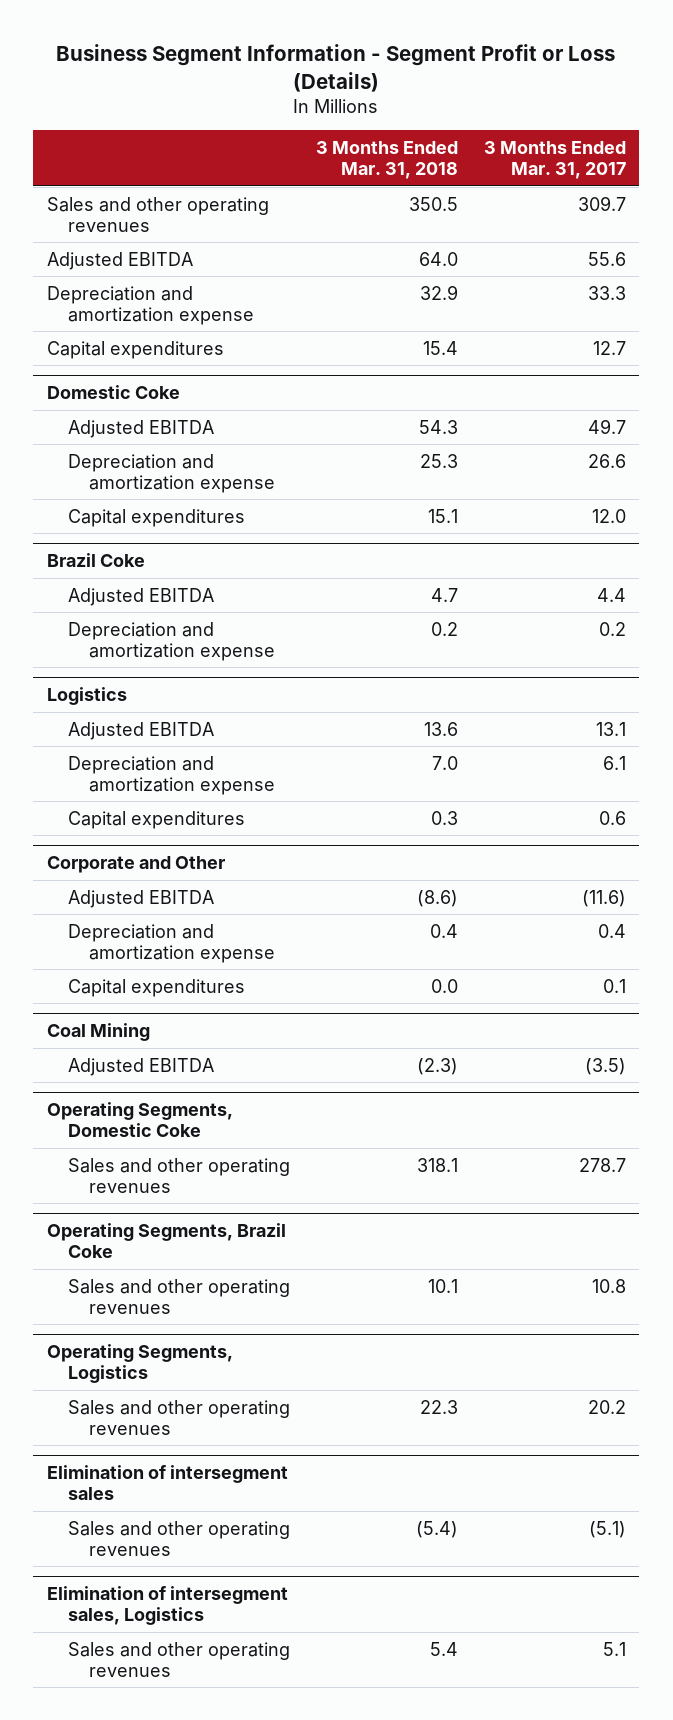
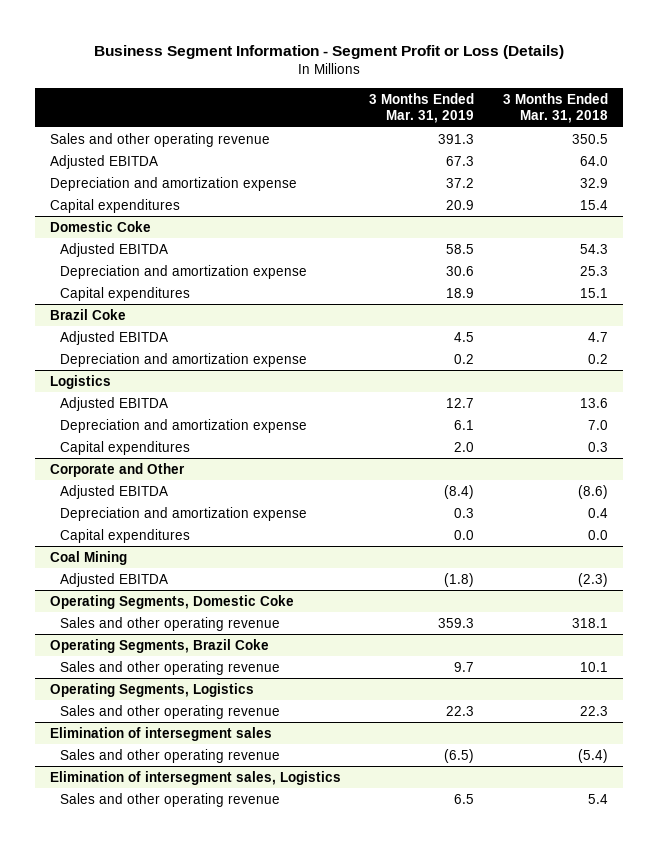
[484,141,627,180] 3 Months Ended Mar. 31, 2017 -> none
none -> [369,92,475,124] 3 Months Ended Mar. 31, 2019
[46,196,269,232] Sales and other operating revenues -> [49,132,270,147] Sales and other operating revenue
[67,1157,290,1193] Sales and other operating revenues -> [59,616,280,631] Sales and other operating revenue
[67,1278,290,1314] Sales and other operating revenues -> [59,660,280,675] Sales and other operating revenue
[67,1399,290,1435] Sales and other operating revenues -> [59,704,280,719] Sales and other operating revenue
[67,1520,290,1556] Sales and other operating revenues -> [59,748,280,763] Sales and other operating revenue
[67,1641,290,1677] Sales and other operating revenues -> [59,792,280,807] Sales and other operating revenue

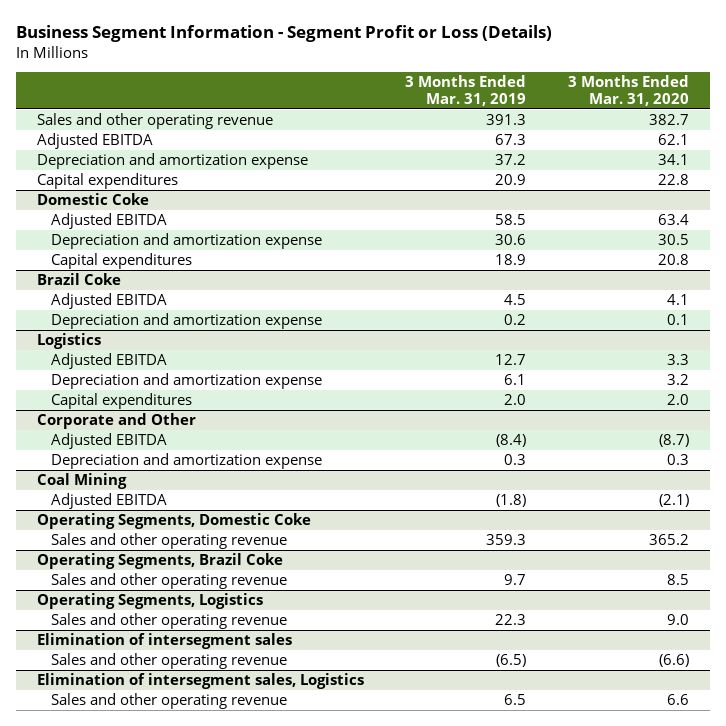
[503,92,609,124] 3 Months Ended Mar. 31, 2018 -> none
none -> [568,75,690,106] 3 Months Ended Mar. 31, 2020
[59,528,190,543] Capital expenditures -> none

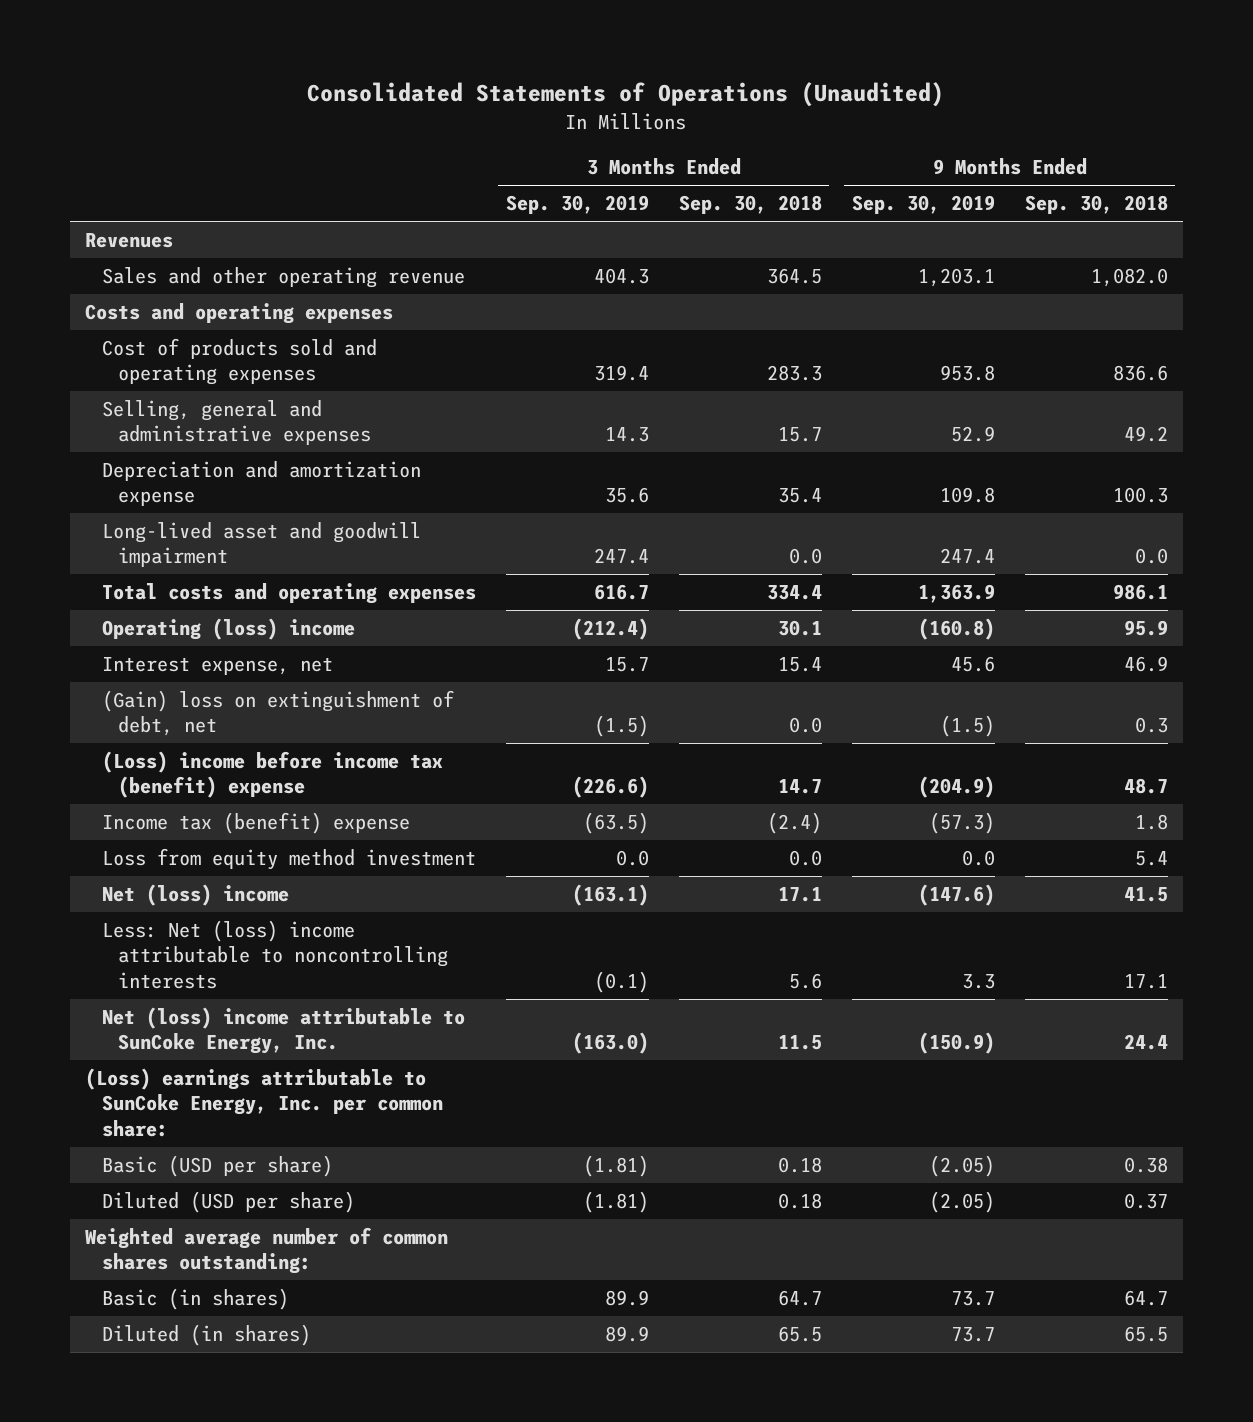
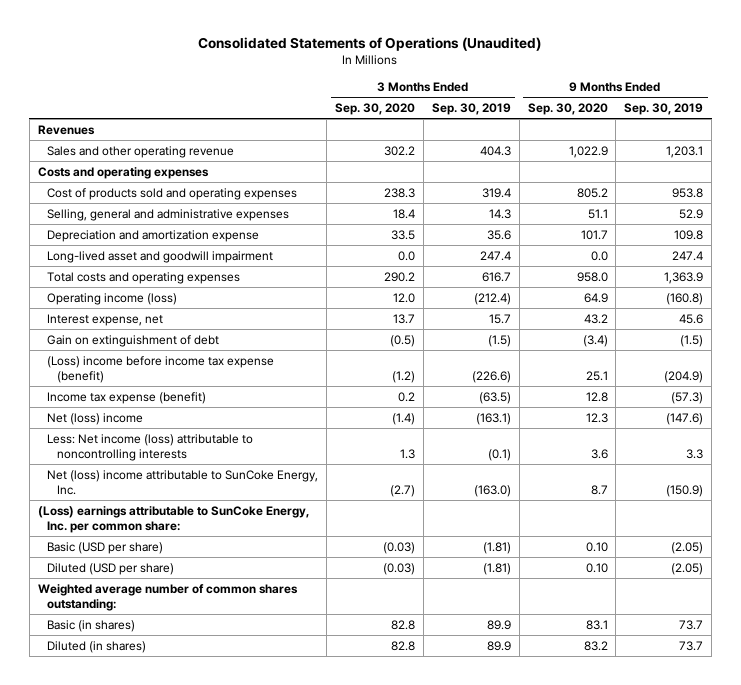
[678,195,822,215] Sep. 30, 2018 -> none
[1024,195,1168,215] Sep. 30, 2018 -> none
none -> [335,102,416,115] Sep. 30, 2020
none -> [527,102,608,115] Sep. 30, 2020
[101,618,355,641] Operating (loss) income -> [47,292,178,305] Operating income (loss)
[101,848,476,871] Loss from equity method investment -> none
[101,690,454,737] (Gain) loss on extinguishment of debt, net -> [47,334,220,347] Gain on extinguishment of debt
[101,751,443,799] (Loss) income before income tax (benefit) expense -> [47,355,275,383] (Loss) income before income tax expense (benefit)
[101,812,410,835] Income tax (benefit) expense -> [47,391,207,404] Income tax expense (benefit)
[101,920,449,989] Less: Net (loss) income attributable to noncontrolling interests -> [47,433,254,461] Less: Net income (loss) attributable to noncontrolling interests

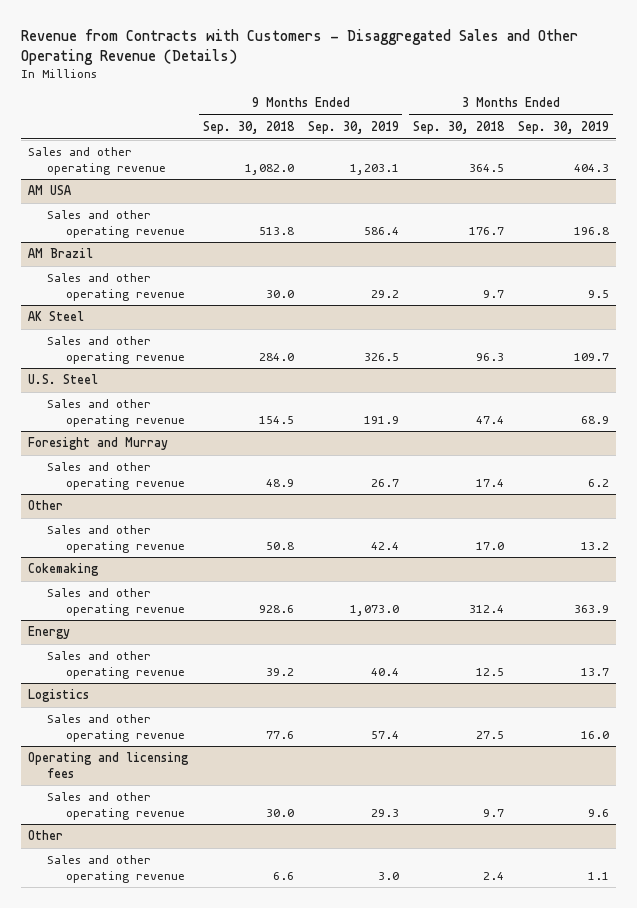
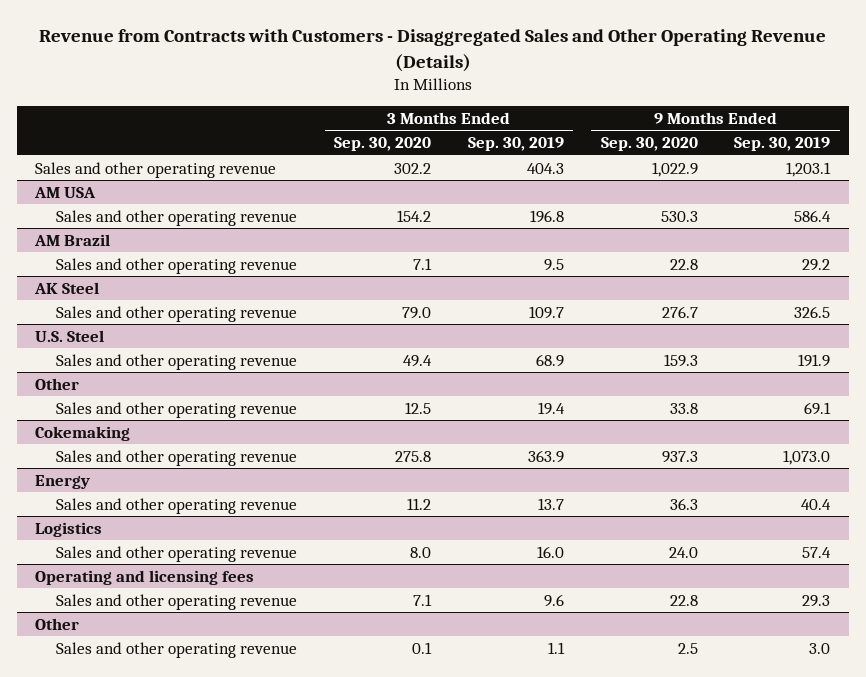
[202,121,295,135] Sep. 30, 2018 -> none
[412,121,505,135] Sep. 30, 2018 -> none
none -> [334,137,432,152] Sep. 30, 2020
none -> [600,137,698,152] Sep. 30, 2020
[28,437,169,451] Foresight and Murray -> none
[47,462,186,490] Sales and other operating revenue -> none
[370,541,399,550] 42.4 -> [804,401,832,415] 69.1
[581,541,610,550] 13.2 -> [537,401,565,415] 19.4

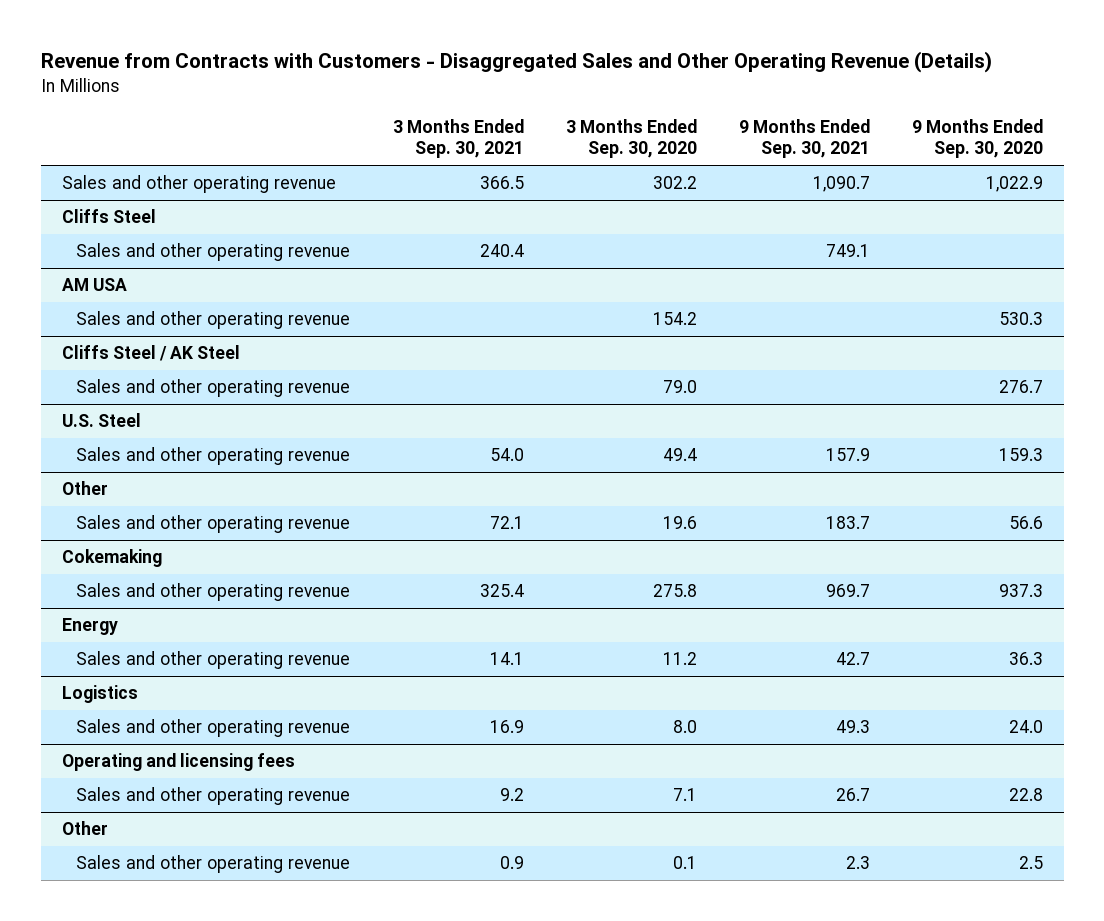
[467,137,564,152] Sep. 30, 2019 -> none
[734,137,831,152] Sep. 30, 2019 -> none
none -> [392,118,524,159] 3 Months Ended Sep. 30, 2021
none -> [738,118,870,159] 9 Months Ended Sep. 30, 2021
none -> [61,209,156,224] Cliffs Steel
none -> [76,243,351,262] Sales and other operating revenue
[34,233,111,246] AM Brazil -> none
[56,257,298,274] Sales and other operating revenue -> none
[34,281,100,294] AK Steel -> [61,345,240,362] Cliffs Steel / AK Steel
[405,401,432,414] 12.5 -> [662,516,697,530] 19.6
[669,402,698,414] 33.8 -> [1008,516,1043,530] 56.6

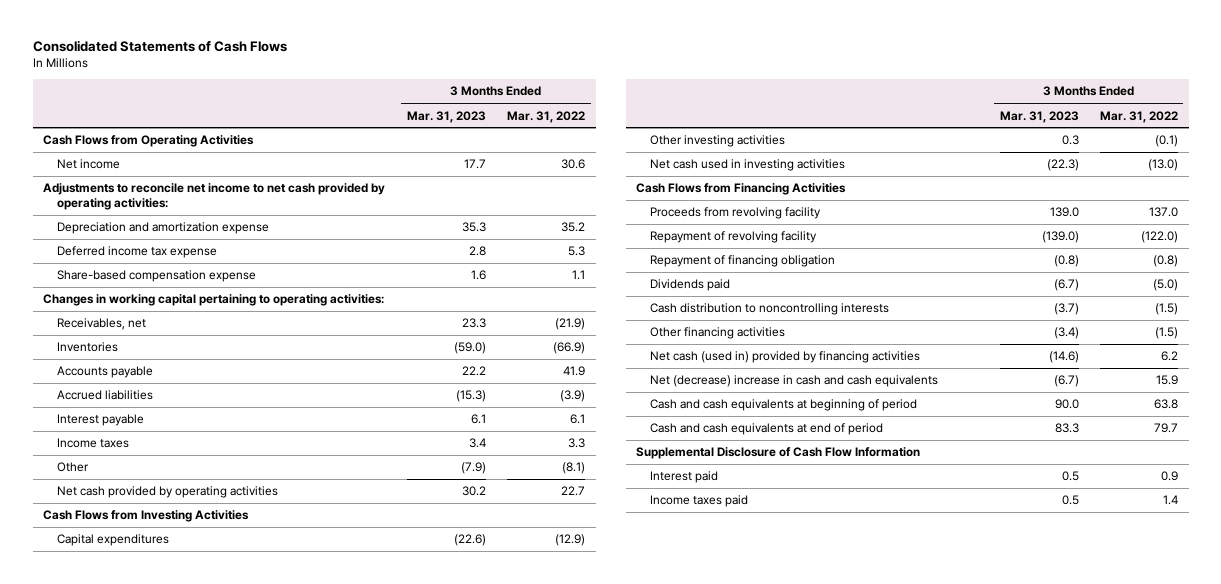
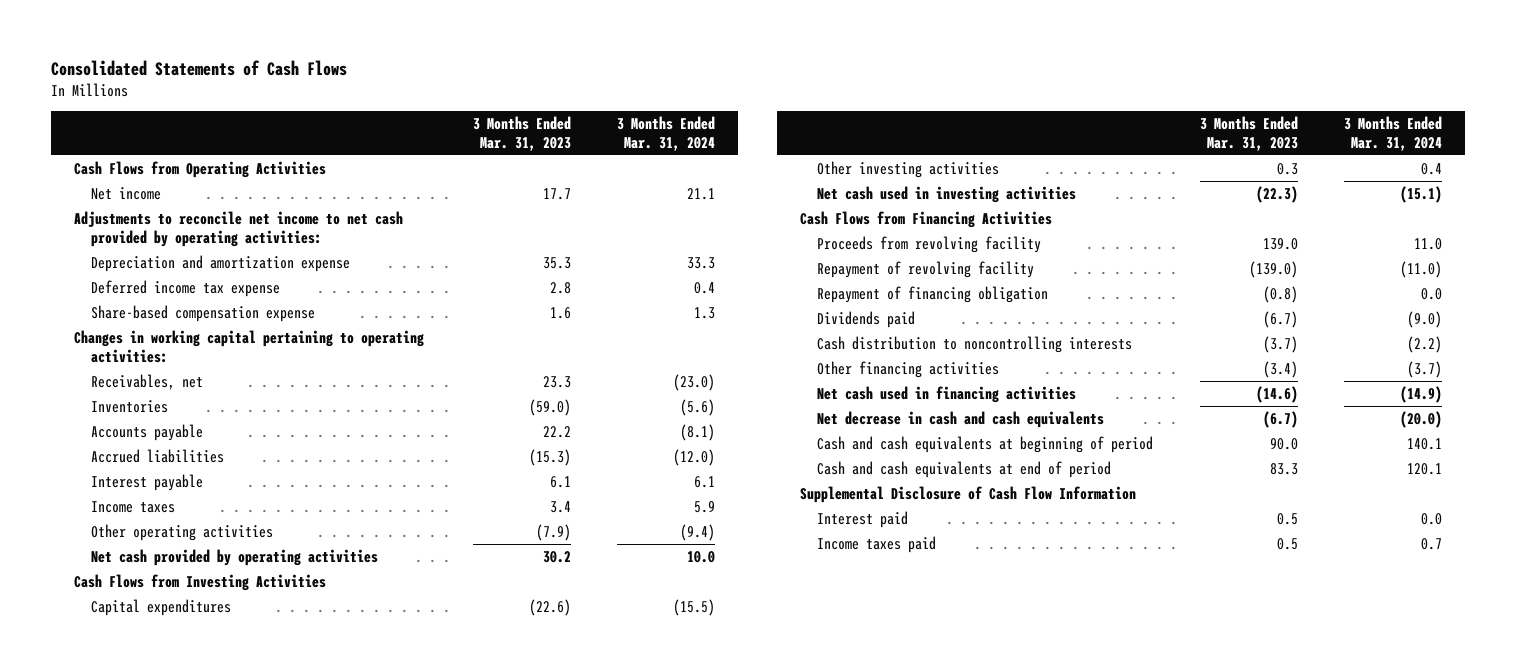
[507,110,586,123] Mar. 31, 2022 -> none
none -> [617,116,716,151] 3 Months Ended Mar. 31, 2024
[57,462,90,473] Other -> [91,523,274,541] Other operating activities
[649,351,920,364] Net cash (used in) provided by financing activities -> [817,385,1077,403] Net cash used in financing activities
[649,375,938,388] Net (decrease) increase in cash and cash equivalents -> [817,410,1105,428] Net decrease in cash and cash equivalents

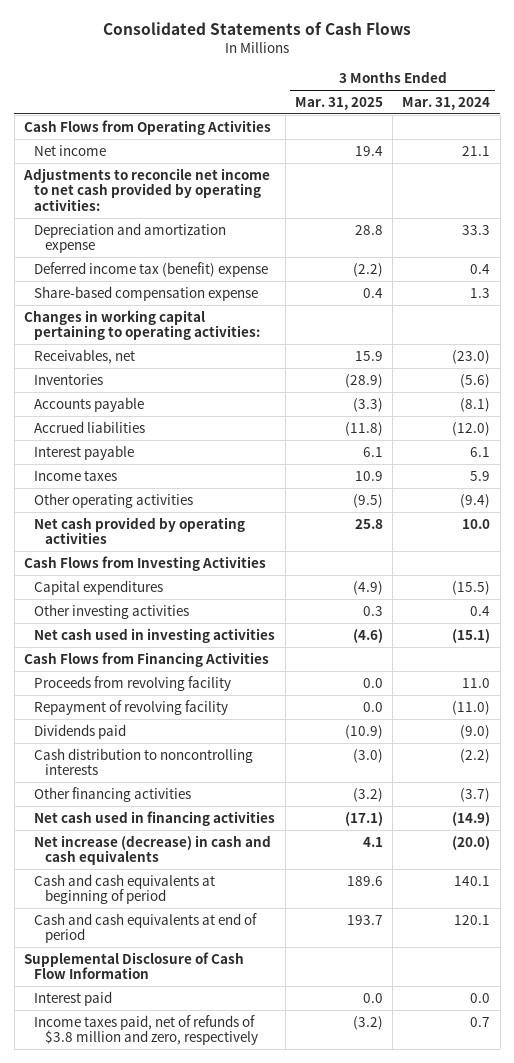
[473,116,572,151] 3 Months Ended Mar. 31, 2023 -> none
none -> [294,96,383,110] Mar. 31, 2025
[91,279,281,297] Deferred income tax expense -> [34,261,269,277] Deferred income tax (benefit) expense
[817,285,1049,303] Repayment of financing obligation -> none
[817,410,1105,428] Net decrease in cash and cash equivalents -> [34,834,272,866] Net increase (decrease) in cash and cash equivalents
[817,535,937,553] Income taxes paid -> [34,1014,258,1046] Income taxes paid, net of refunds of $3.8 million and zero, respectively

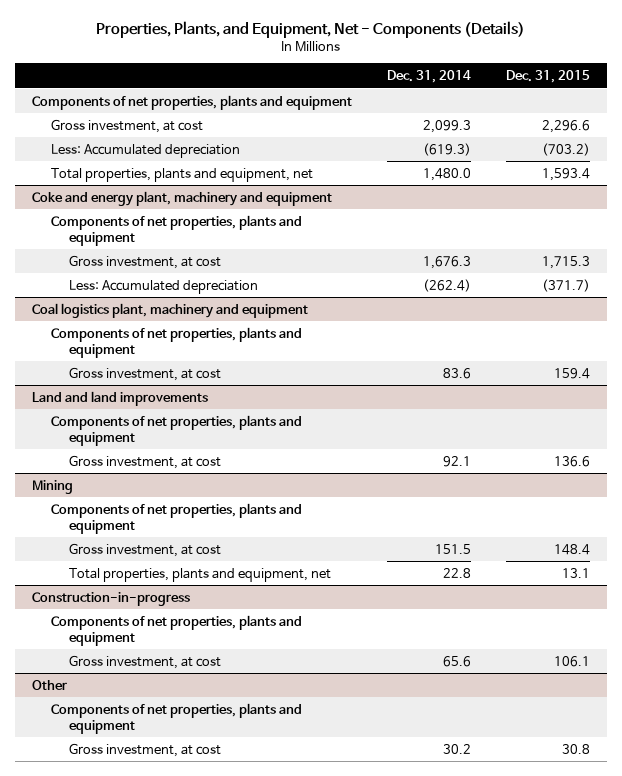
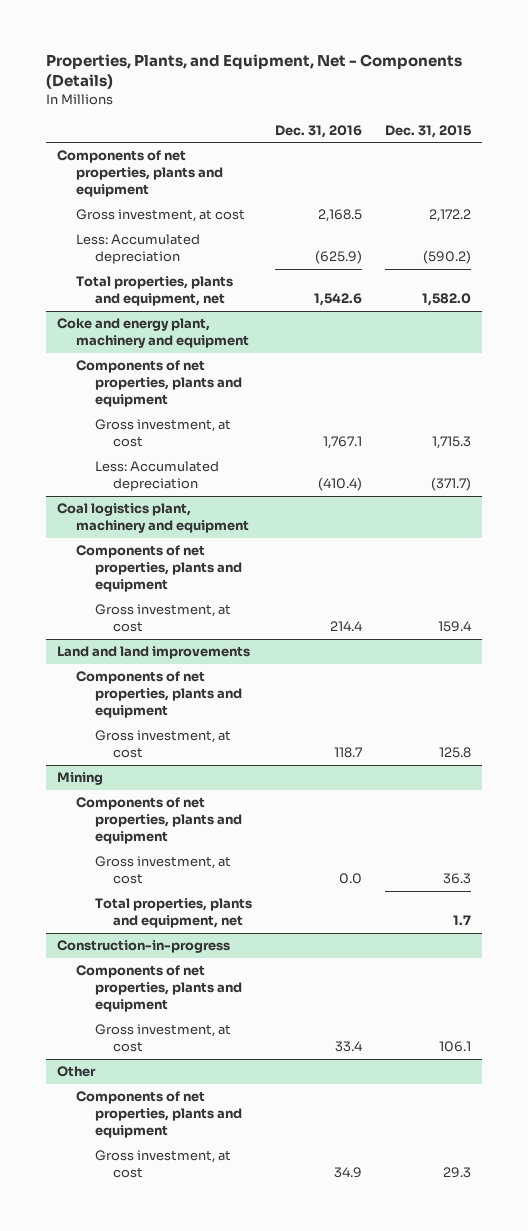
[387,69,472,83] Dec. 31, 2014 -> none
none -> [274,124,362,138] Dec. 31, 2016
[541,119,590,133] 2,296.6 -> [428,209,471,223] 2,172.2
[541,142,590,156] (703.2) -> [422,250,471,265] (590.2)
[541,167,590,181] 1,593.4 -> [421,293,471,307] 1,582.0
[553,455,590,467] 136.6 -> [438,747,471,759] 125.8
[553,543,590,555] 148.4 -> [442,873,471,885] 36.3
[561,567,590,578] 13.1 -> [452,915,471,926] 1.7
[561,743,590,754] 30.8 -> [442,1167,471,1179] 29.3

